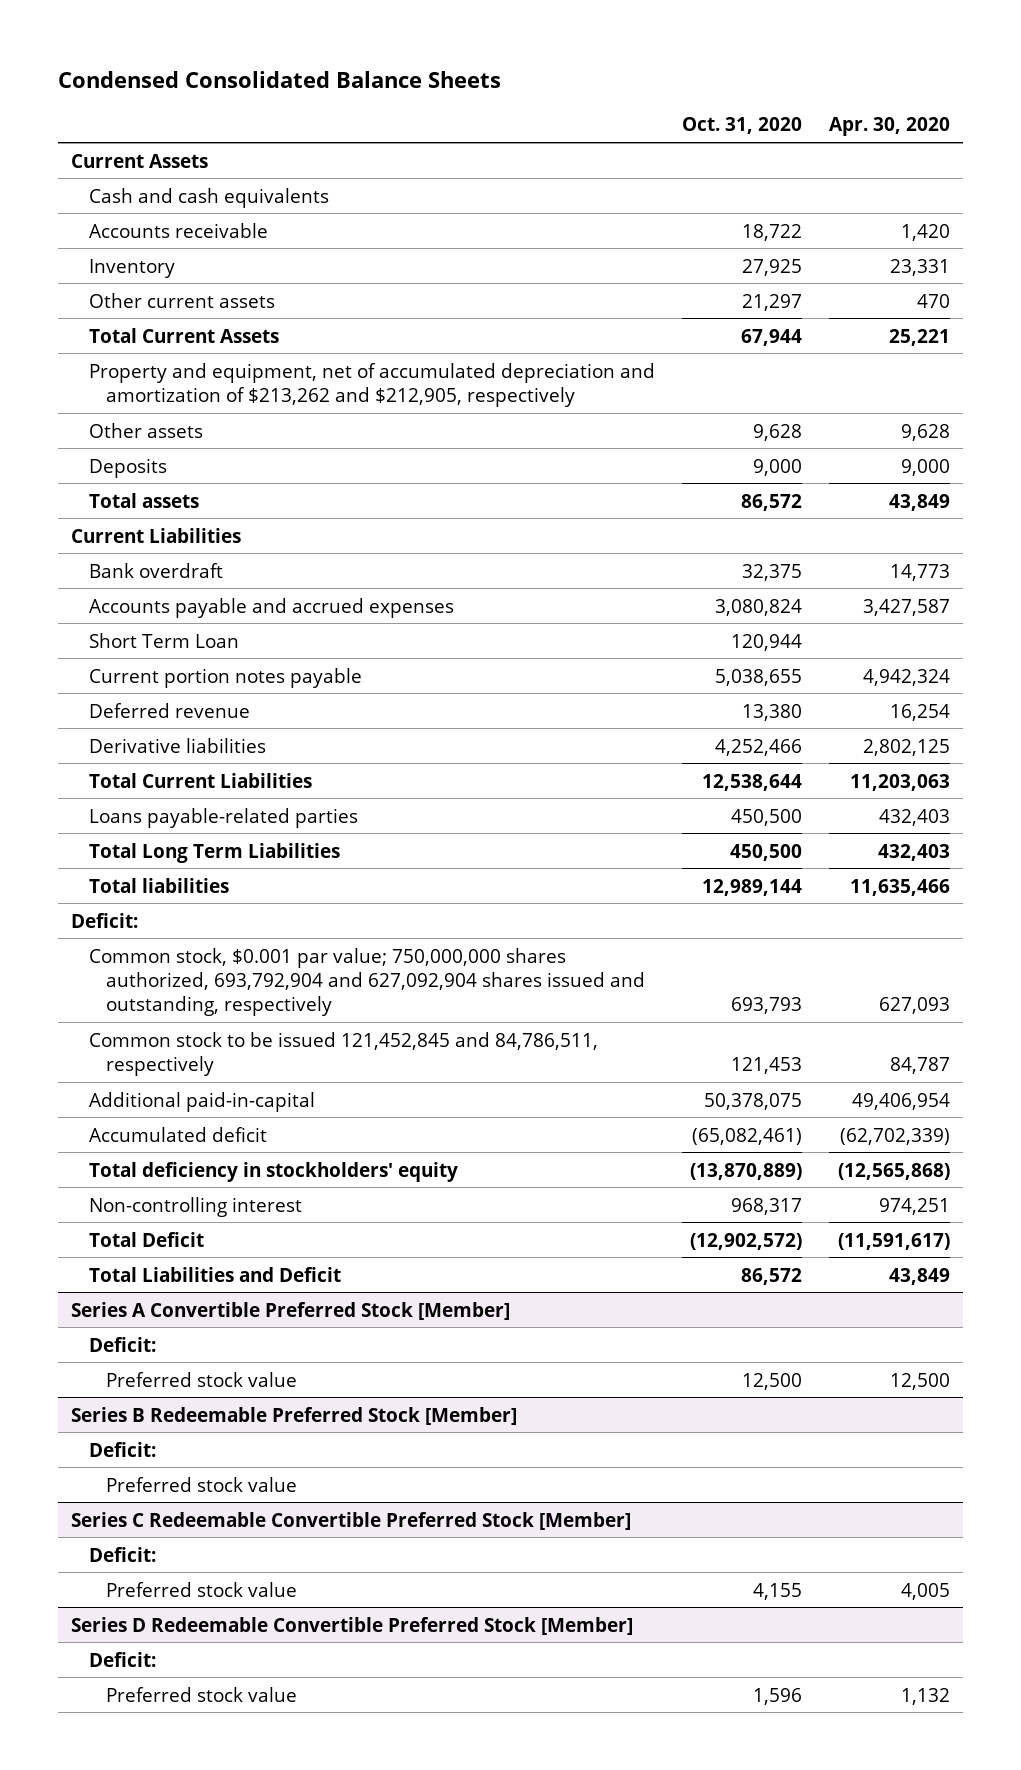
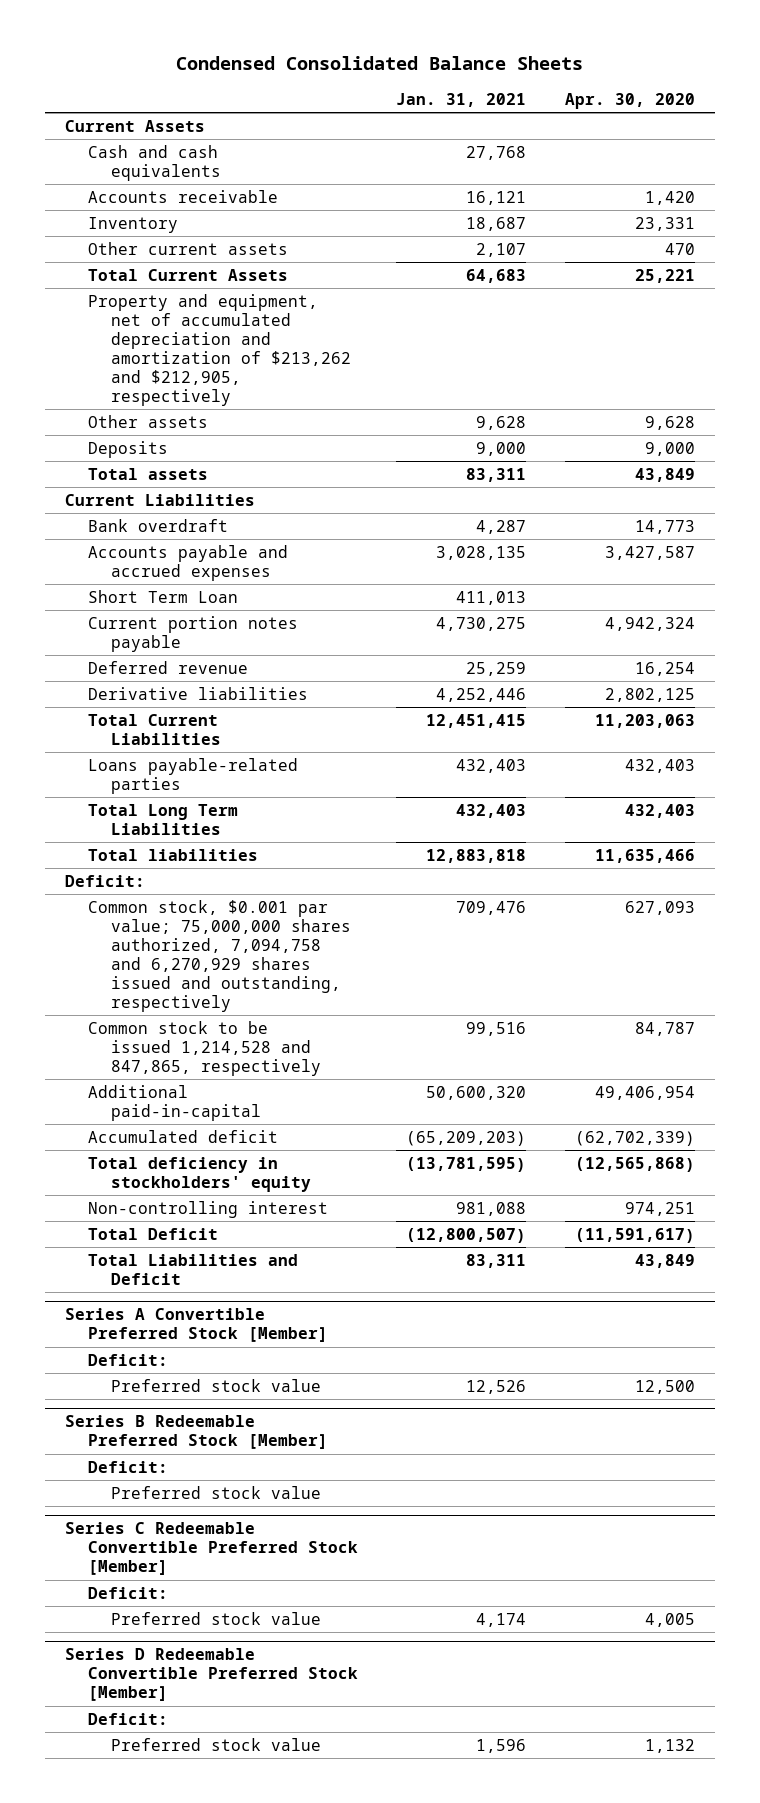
[681,117,802,135] Oct. 31, 2020 -> none
none -> [396,92,527,107] Jan. 31, 2021
[88,947,646,1017] Common stock, $0.001 par value; 750,000,000 shares authorized, 693,792,904 and 627,092,904 shares issued and outstanding, respectively -> [87,899,351,1012] Common stock, $0.001 par value; 75,000,000 shares authorized, 7,094,758 and 6,270,929 shares issued and outstanding, respectively
[88,1031,598,1076] Common stock to be issued 121,452,845 and 84,786,511, respectively -> [87,1020,321,1076] Common stock to be issued 1,214,528 and 847,865, respectively

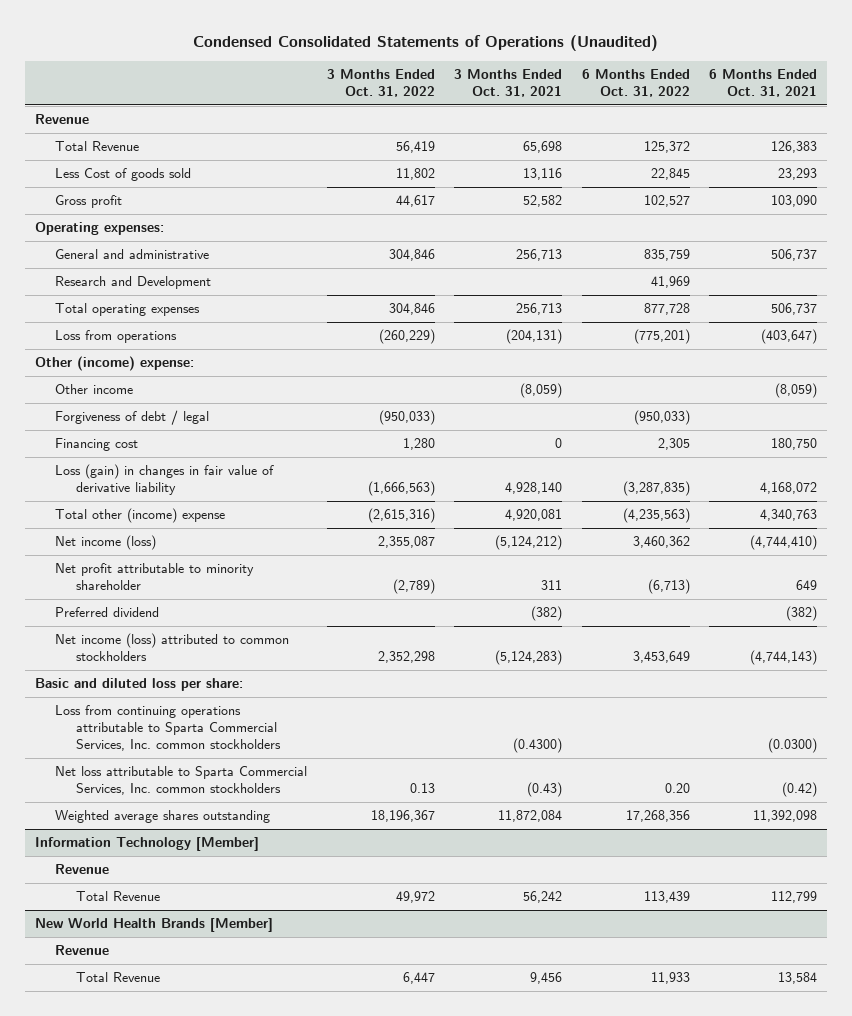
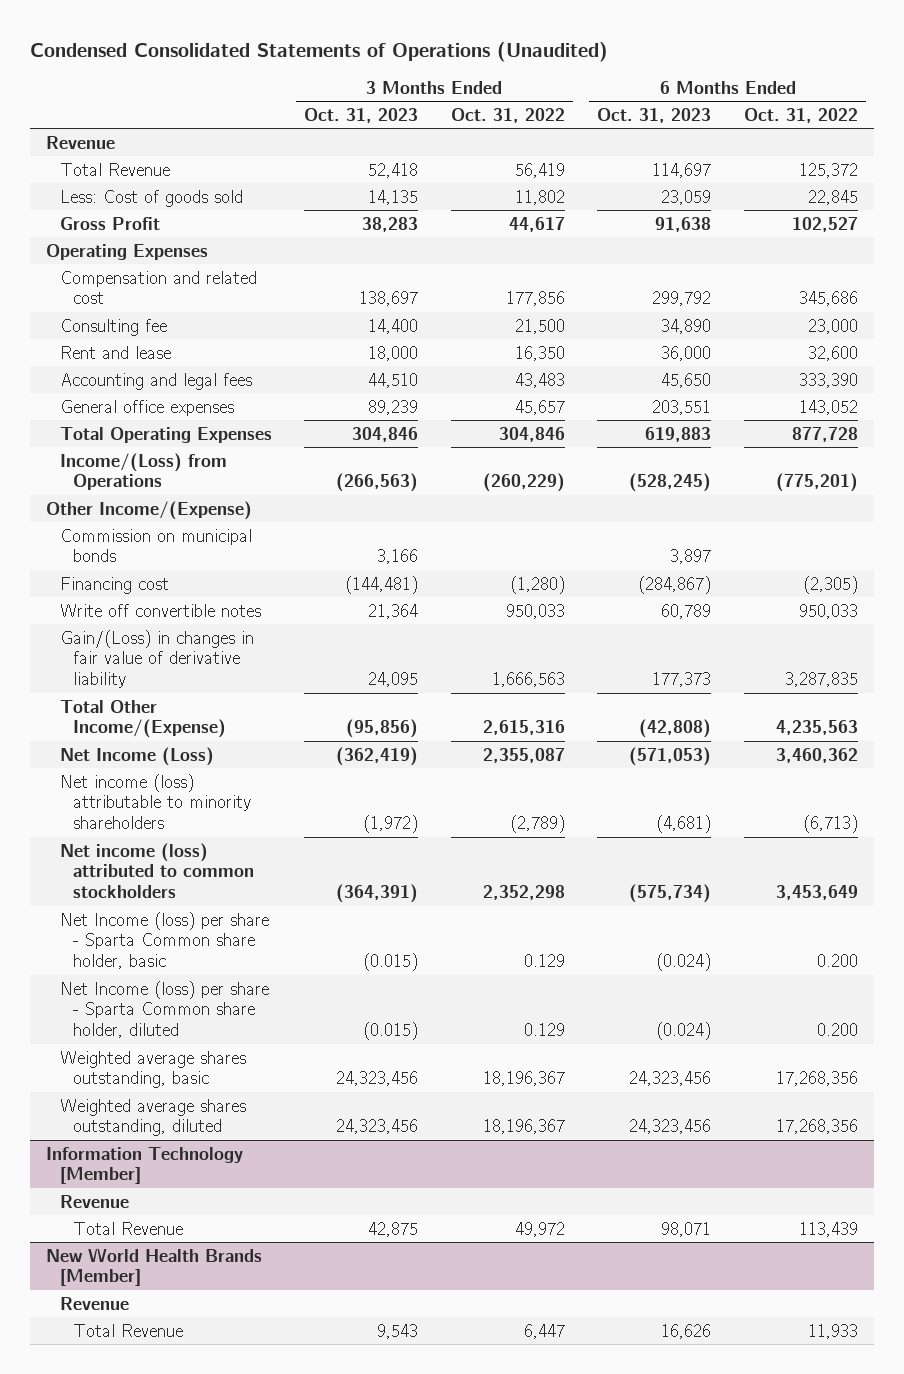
[454,69,563,98] 3 Months Ended Oct. 31, 2021 -> none
[709,69,818,98] 6 Months Ended Oct. 31, 2021 -> none
none -> [304,107,419,123] Oct. 31, 2023
none -> [597,107,712,123] Oct. 31, 2023
[55,276,212,290] Research and Development -> none
[55,384,134,395] Other income -> none
[55,410,210,426] Forgiveness of debt / legal -> none
[55,607,160,618] Preferred dividend -> none
[55,168,192,182] Less Cost of goods sold -> [59,189,243,207] Less: Cost of goods sold
[55,195,123,209] Gross profit -> [59,216,160,230] Gross Profit
[34,222,164,236] Operating expenses: -> [45,243,208,260] Operating Expenses
none -> [59,270,257,305] Compensation and related cost
none -> [59,318,167,336] Consulting fee
none -> [59,345,171,359] Rent and lease
none -> [59,372,252,390] Accounting and legal fees
[55,249,210,260] General and administrative -> [59,399,234,416] General office expenses
[388,249,435,262] 304,846 -> [514,399,565,415] 45,657
[643,249,690,262] 835,759 -> [798,399,858,415] 143,052
[55,303,201,317] Total operating expenses -> [59,426,272,443] Total Operating Expenses
[55,330,178,344] Loss from operations -> [59,452,227,491] Income/(Loss) from Operations
[34,356,194,372] Other (income) expense: -> [45,500,252,520] Other Income/(Expense)
none -> [59,528,252,563] Commission on municipal bonds
[402,438,435,451] 1,280 -> [509,575,565,594] (1,280)
[657,438,690,451] 2,305 -> [802,575,858,594] (2,305)
none -> [59,603,261,617] Write off convertible notes
[55,464,275,496] Loss (gain) in changes in fair value of derivative liability -> [59,629,254,689] Gain/(Loss) in changes in fair value of derivative liability
[367,481,435,497] (1,666,563) -> [491,672,565,688] 1,666,563
[622,481,690,497] (3,287,835) -> [784,672,858,688] 3,287,835
[55,508,226,524] Total other (income) expense -> [59,699,227,739] Total Other Income/(Expense)
[367,508,435,524] (2,615,316) -> [482,720,565,736] 2,615,316
[622,508,690,524] (4,235,563) -> [775,720,858,736] 4,235,563
[55,535,157,551] Net income (loss) -> [59,746,214,766] Net Income (Loss)
[55,563,255,591] Net profit attributable to minority shareholder -> [59,773,252,830] Net income (loss) attributable to minority shareholders
[34,678,243,692] Basic and diluted loss per share: -> none
[55,705,282,752] Loss from continuing operations attributable to Sparta Commercial Services, Inc. common stockholders -> none
[55,766,308,796] Net loss attributable to Sparta Commercial Services, Inc. common stockholders -> [59,911,269,970] Net Income (loss) per share - Sparta Common share holder, basic
[409,783,435,794] 0.13 -> [523,954,565,968] 0.129
[664,783,690,794] 0.20 -> [816,954,858,968] 0.200
none -> [59,980,269,1039] Net Income (loss) per share - Sparta Common share holder, diluted
[55,810,271,824] Weighted average shares outstanding -> [59,1050,246,1089] Weighted average shares outstanding, basic
none -> [59,1098,246,1137] Weighted average shares outstanding, diluted

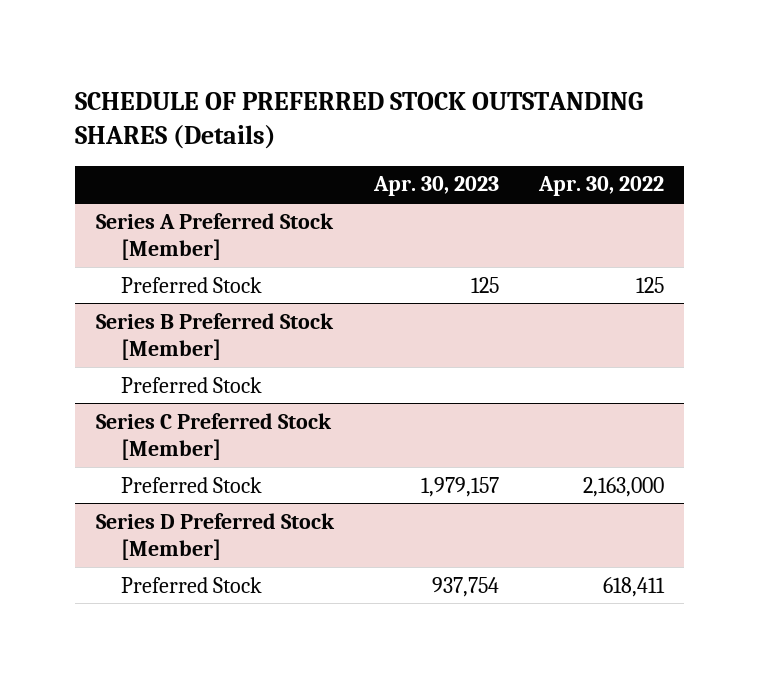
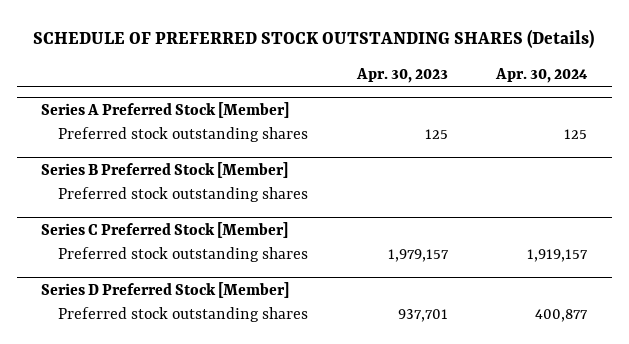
[538,176,665,197] Apr. 30, 2022 -> none
none -> [495,67,589,83] Apr. 30, 2024
[120,276,262,293] Preferred Stock -> [57,127,308,143] Preferred stock outstanding shares
[120,376,262,393] Preferred Stock -> [57,187,308,203] Preferred stock outstanding shares
[120,476,262,493] Preferred Stock -> [57,247,308,263] Preferred stock outstanding shares
[120,576,262,593] Preferred Stock -> [57,307,308,323] Preferred stock outstanding shares
[431,576,499,597] 937,754 -> [397,309,448,323] 937,701

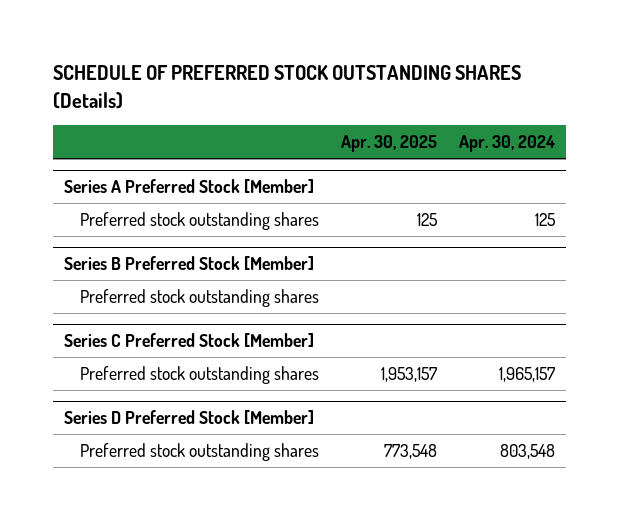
[355,67,448,83] Apr. 30, 2023 -> none
none -> [341,135,438,153] Apr. 30, 2025
[527,249,589,263] 1,919,157 -> [499,366,556,382] 1,965,157
[535,309,589,323] 400,877 -> [500,443,556,459] 803,548

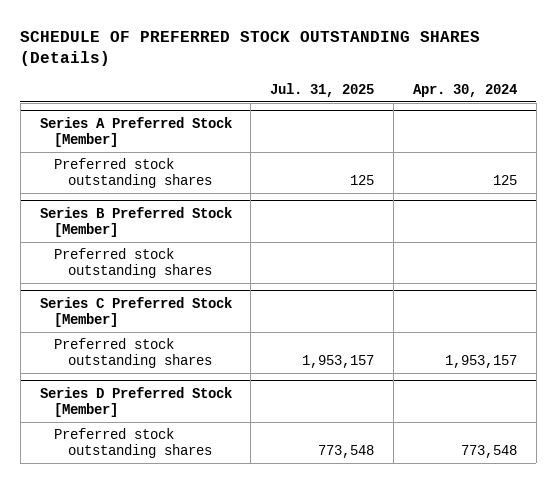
[341,135,438,153] Apr. 30, 2025 -> none
none -> [270,83,375,98] Jul. 31, 2025
[499,366,556,382] 1,965,157 -> [445,354,518,368] 1,953,157
[500,443,556,459] 803,548 -> [461,444,518,458] 773,548

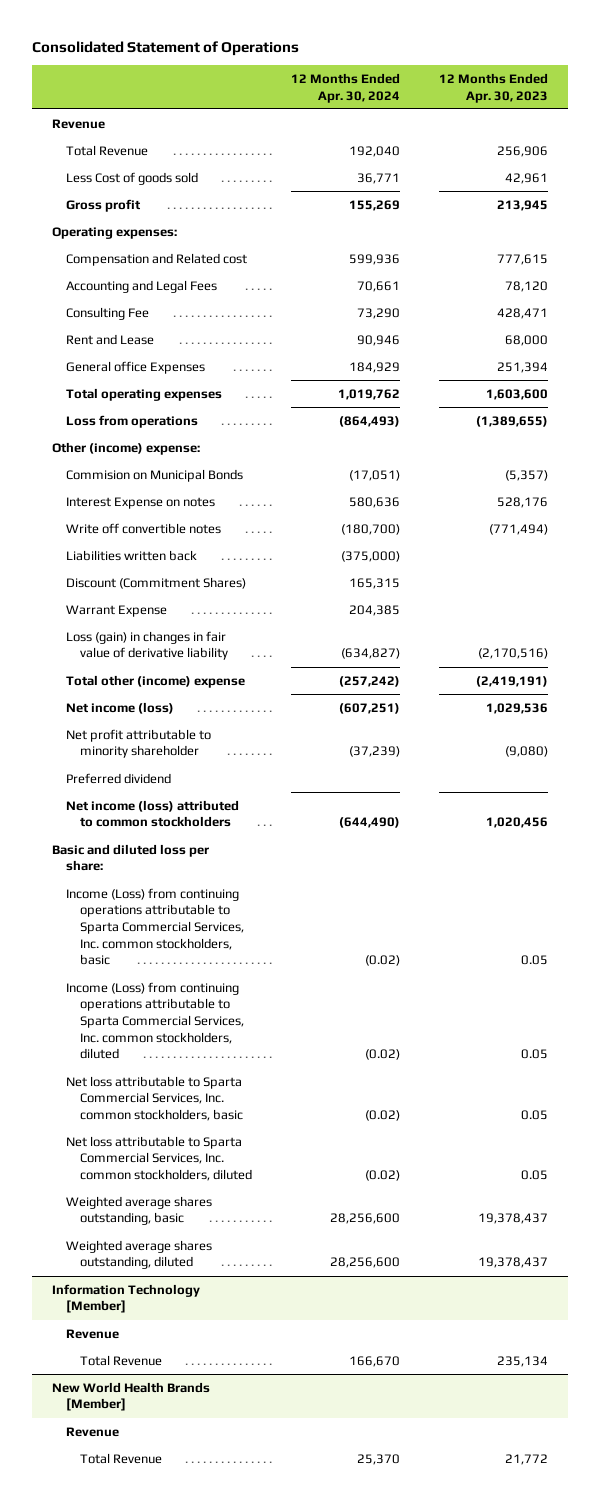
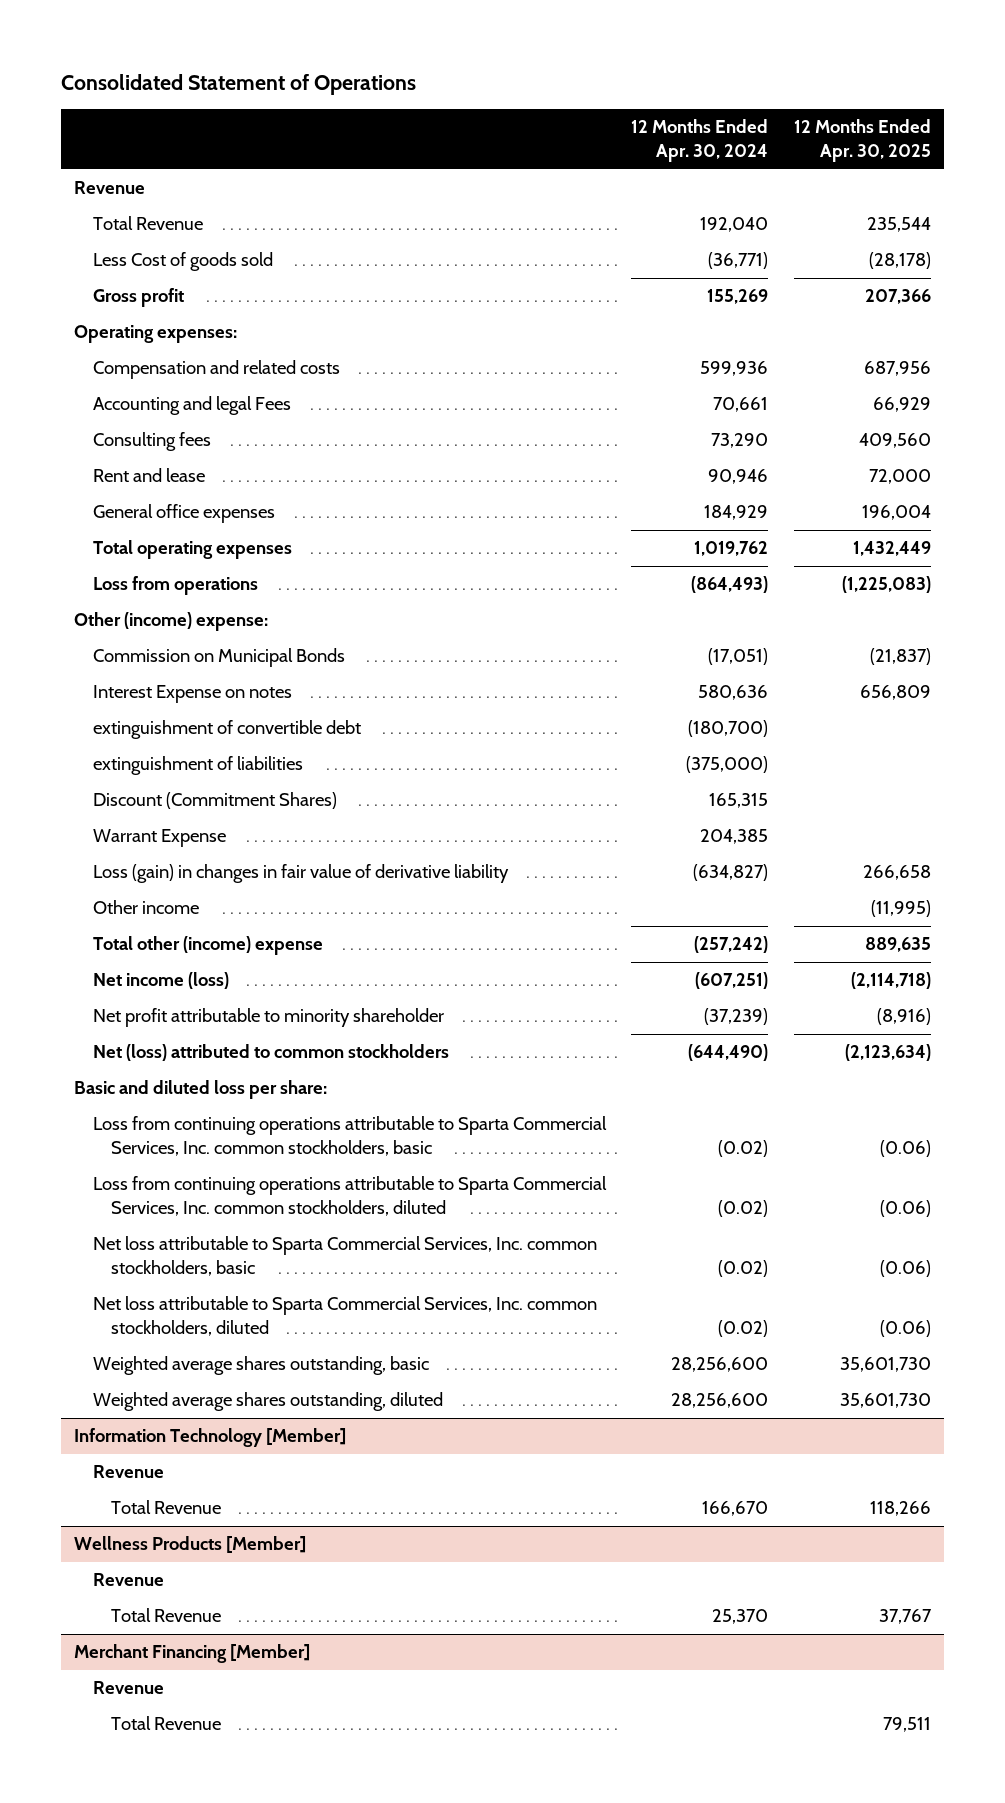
[439,72,549,103] 12 Months Ended Apr. 30, 2023 -> none
none -> [793,119,931,162] 12 Months Ended Apr. 30, 2025
[357,172,401,184] 36,771 -> [708,252,769,270] (36,771)
[65,252,247,266] Compensation and Related cost -> [92,360,340,380] Compensation and related costs
[65,279,217,293] Accounting and Legal Fees -> [92,396,291,416] Accounting and legal Fees
[65,306,149,320] Consulting Fee -> [92,432,211,452] Consulting fees
[65,333,154,345] Rent and Lease -> [92,468,205,483] Rent and lease
[65,360,205,374] General office Expenses -> [92,504,275,524] General office expenses
[65,468,243,482] Commision on Municipal Bonds -> [92,648,345,668] Commission on Municipal Bonds
[65,522,221,534] Write off convertible notes -> [92,720,361,740] extinguishment of convertible debt
[65,549,197,561] Liabilities written back -> [92,756,303,776] extinguishment of liabilities
none -> [92,900,199,915] Other income
[65,772,171,784] Preferred dividend -> none
[65,799,239,828] Net income (loss) attributed to common stockholders -> [92,1044,449,1062] Net (loss) attributed to common stockholders
[65,887,245,966] Income (Loss) from continuing operations attributable to Sparta Commercial Services, Inc. common stockholders, basic -> [92,1116,607,1157] Loss from continuing operations attributable to Sparta Commercial Services, Inc. common stockholders, basic
[65,981,245,1060] Income (Loss) from continuing operations attributable to Sparta Commercial Services, Inc. common stockholders, diluted -> [92,1176,607,1217] Loss from continuing operations attributable to Sparta Commercial Services, Inc. common stockholders, diluted
[51,1381,210,1412] New World Health Brands [Member] -> none
none -> [74,1536,307,1554] Wellness Products [Member]
none -> [74,1644,311,1664] Merchant Financing [Member]
none -> [92,1681,164,1695] Revenue
none -> [110,1716,221,1731] Total Revenue

